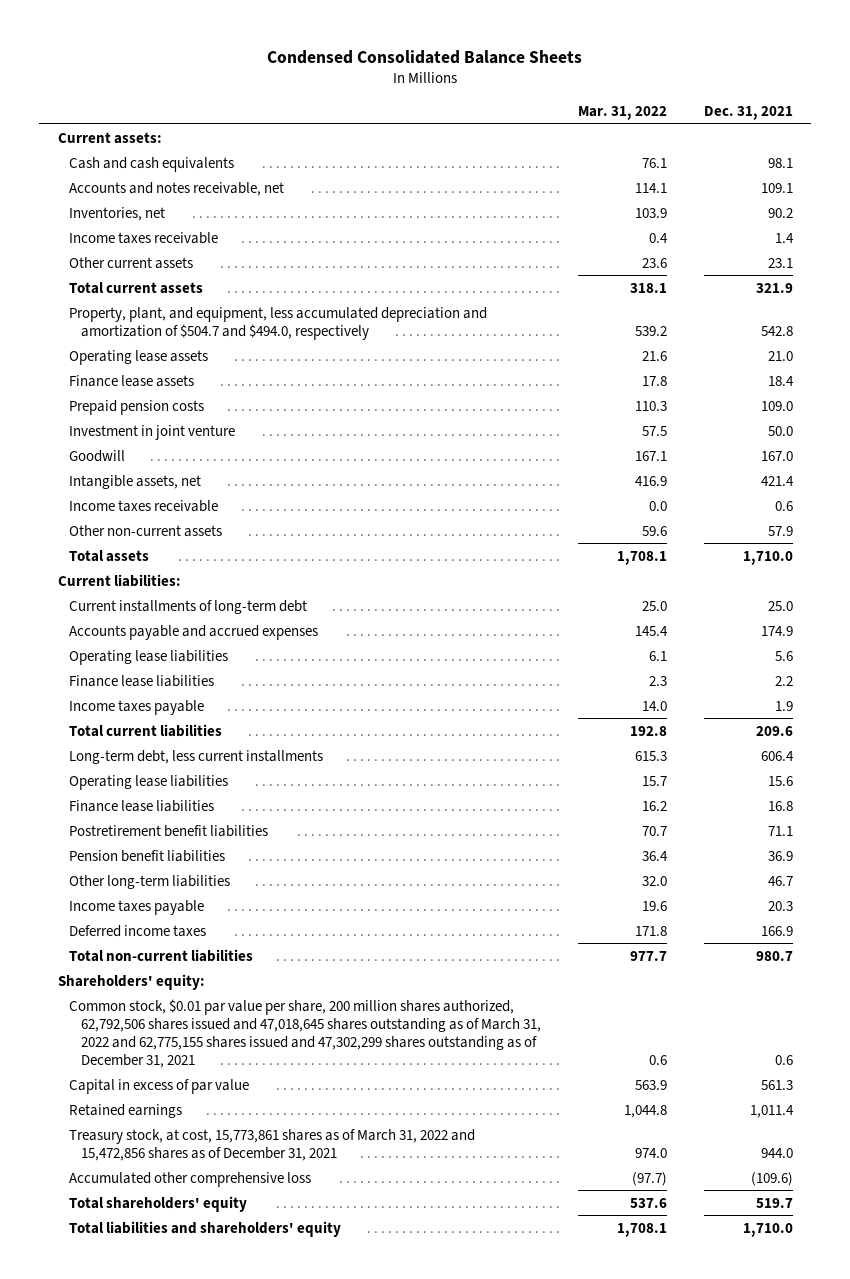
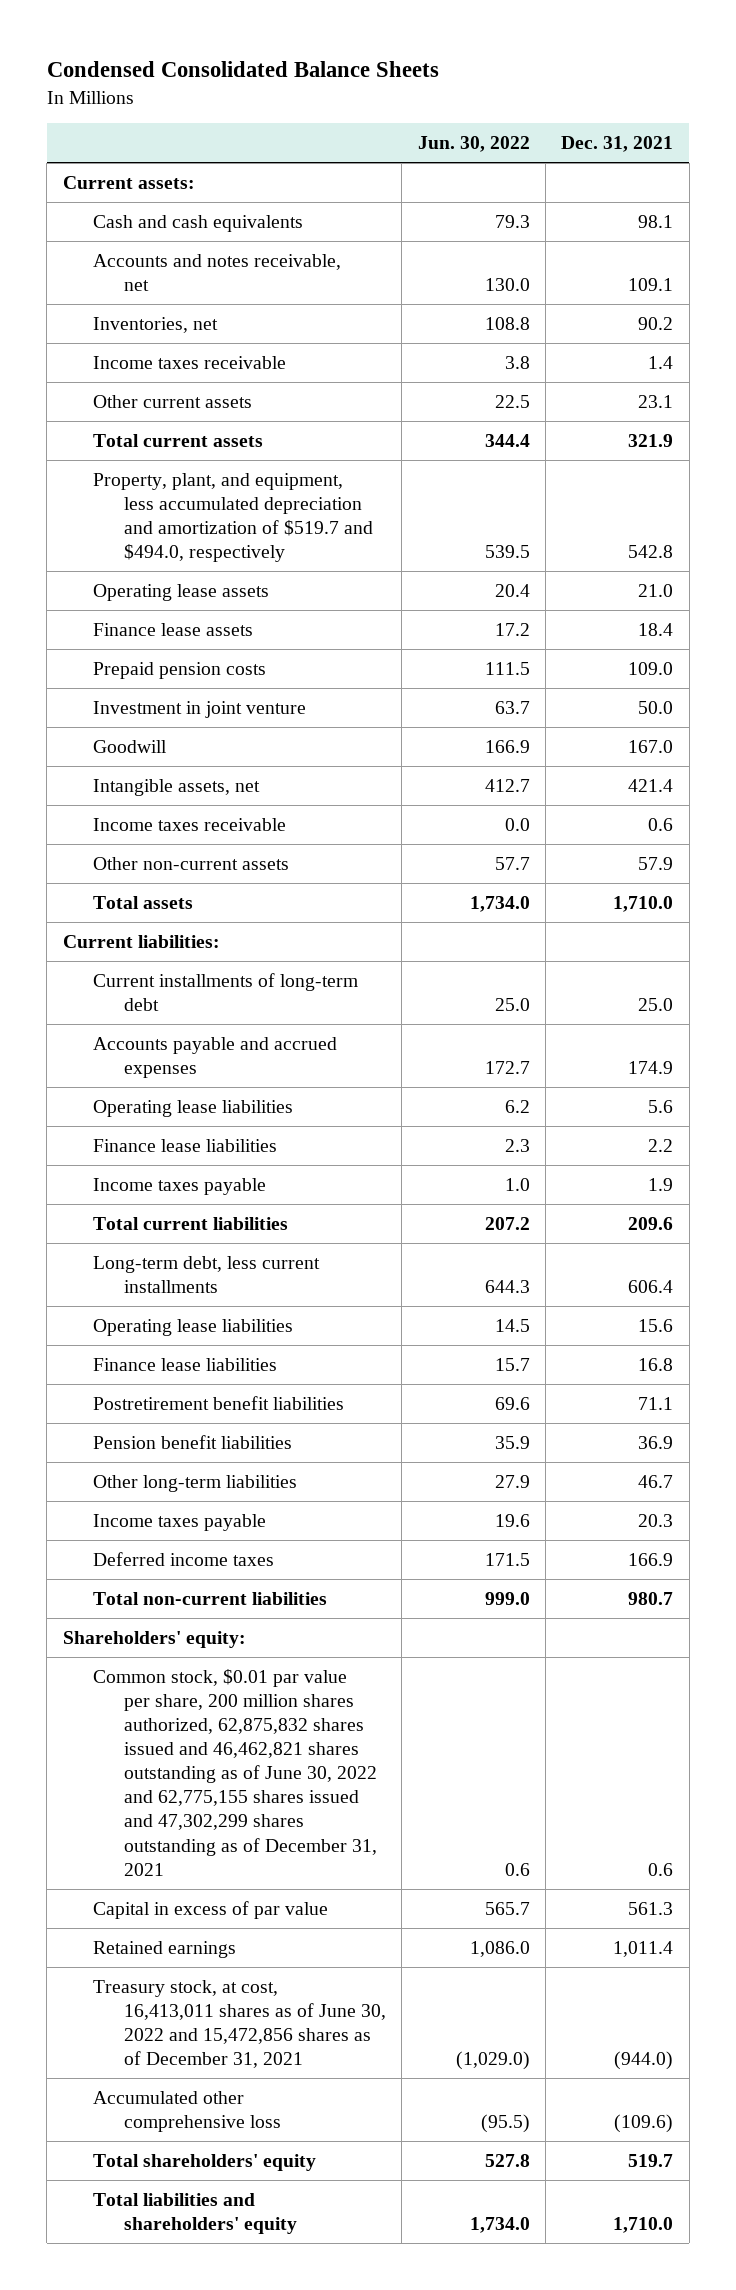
[578,106,668,121] Mar. 31, 2022 -> none
none -> [417,136,530,153] Jun. 30, 2022
[69,306,488,340] Property, plant, and equipment, less accumulated depreciation and amortization of $504.7 and $494.0, respectively -> [93,472,373,563] Property, plant, and equipment, less accumulated depreciation and amortization of $519.7 and $494.0, respectively
[69,998,542,1068] Common stock, $0.01 par value per share, 200 million shares authorized, 62,792,506 shares issued and 47,018,645 shares outstanding as of March 31, 2022 and 62,775,155 shares issued and 47,302,299 shares outstanding as of December 31, 2021 -> [93,1668,377,1876] Common stock, $0.01 par value per share, 200 million shares authorized, 62,875,832 shares issued and 46,462,821 shares outstanding as of June 30, 2022 and 62,775,155 shares issued and 47,302,299 shares outstanding as of December 31, 2021
[69,1128,476,1161] Treasury stock, at cost, 15,773,861 shares as of March 31, 2022 and 15,472,856 shares as of December 31, 2021 -> [93,1979,386,2069] Treasury stock, at cost, 16,413,011 shares as of June 30, 2022 and 15,472,856 shares as of December 31, 2021
[760,1147,793,1158] 944.0 -> [614,2051,674,2071] (944.0)

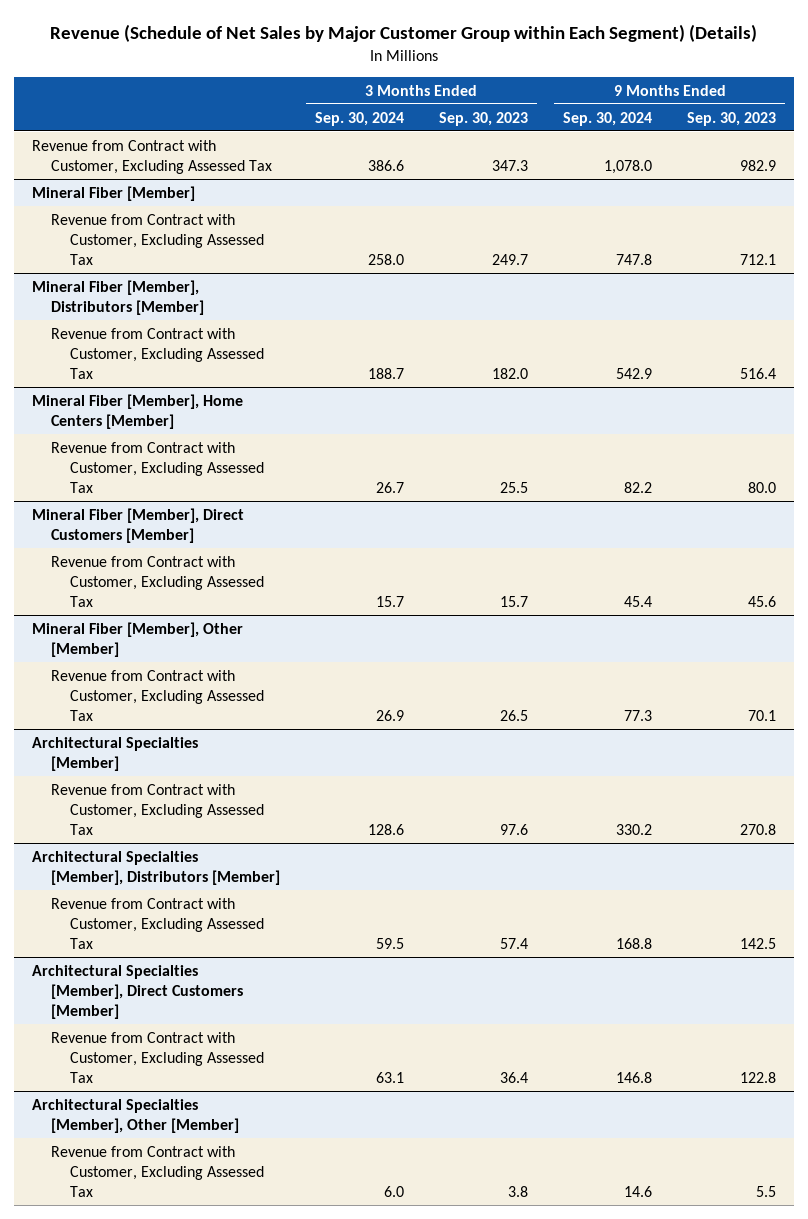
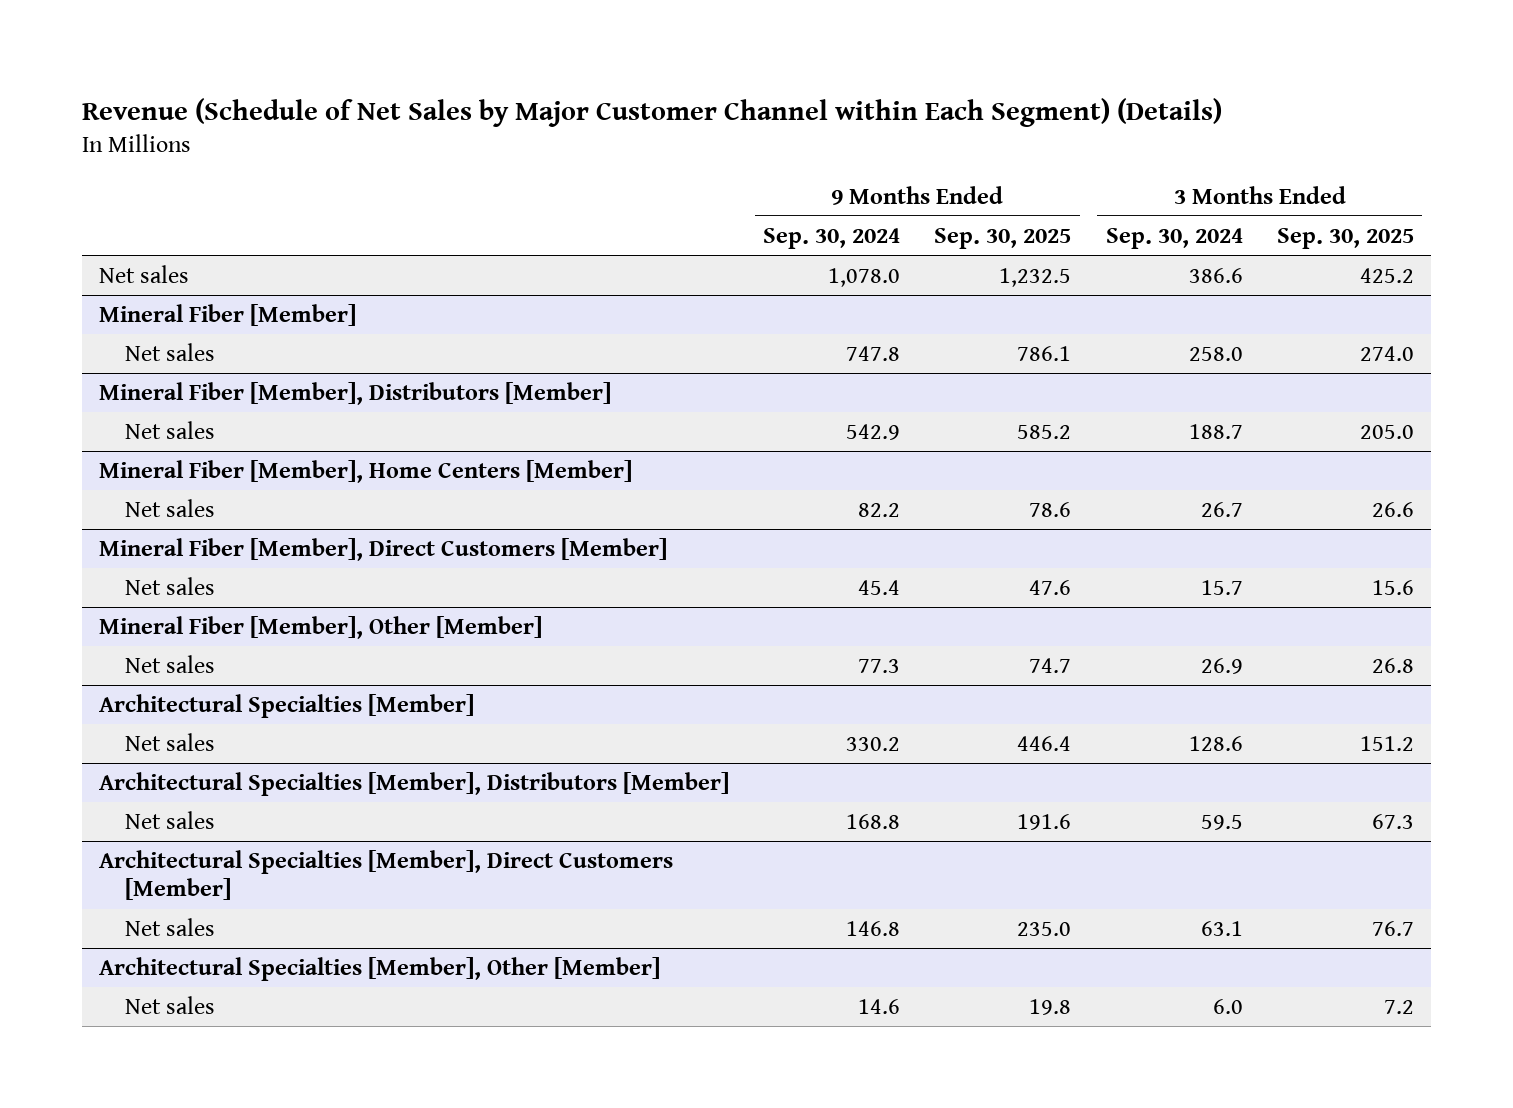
[49,24,757,43] Revenue (Schedule of Net Sales by Major Customer Group within Each Segment) (Details) -> [82,97,1223,127] Revenue (Schedule of Net Sales by Major Customer Channel within Each Segment) (Details)
[438,111,528,126] Sep. 30, 2023 -> none
[687,111,777,126] Sep. 30, 2023 -> none
none -> [934,227,1072,249] Sep. 30, 2025
none -> [1276,227,1414,249] Sep. 30, 2025
[31,139,272,174] Revenue from Contract with Customer, Excluding Assessed Tax -> [99,265,190,284] Net sales
[50,213,264,266] Revenue from Contract with Customer, Excluding Assessed Tax -> [125,343,216,362] Net sales
[50,327,264,380] Revenue from Contract with Customer, Excluding Assessed Tax -> [125,421,216,440] Net sales
[50,441,264,494] Revenue from Contract with Customer, Excluding Assessed Tax -> [125,499,216,518] Net sales
[50,555,264,608] Revenue from Contract with Customer, Excluding Assessed Tax -> [125,577,216,596] Net sales
[50,669,264,722] Revenue from Contract with Customer, Excluding Assessed Tax -> [125,655,216,674] Net sales
[50,783,264,836] Revenue from Contract with Customer, Excluding Assessed Tax -> [125,733,216,752] Net sales
[50,897,264,950] Revenue from Contract with Customer, Excluding Assessed Tax -> [125,811,216,830] Net sales
[50,1031,264,1084] Revenue from Contract with Customer, Excluding Assessed Tax -> [125,918,216,937] Net sales
[50,1145,264,1198] Revenue from Contract with Customer, Excluding Assessed Tax -> [125,996,216,1015] Net sales

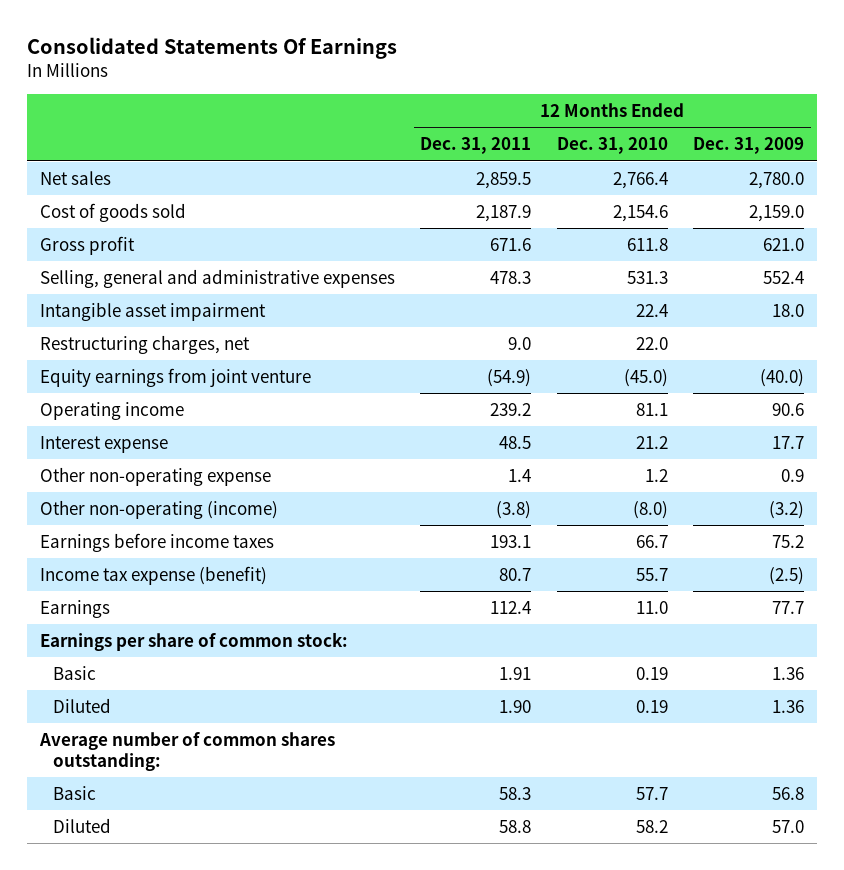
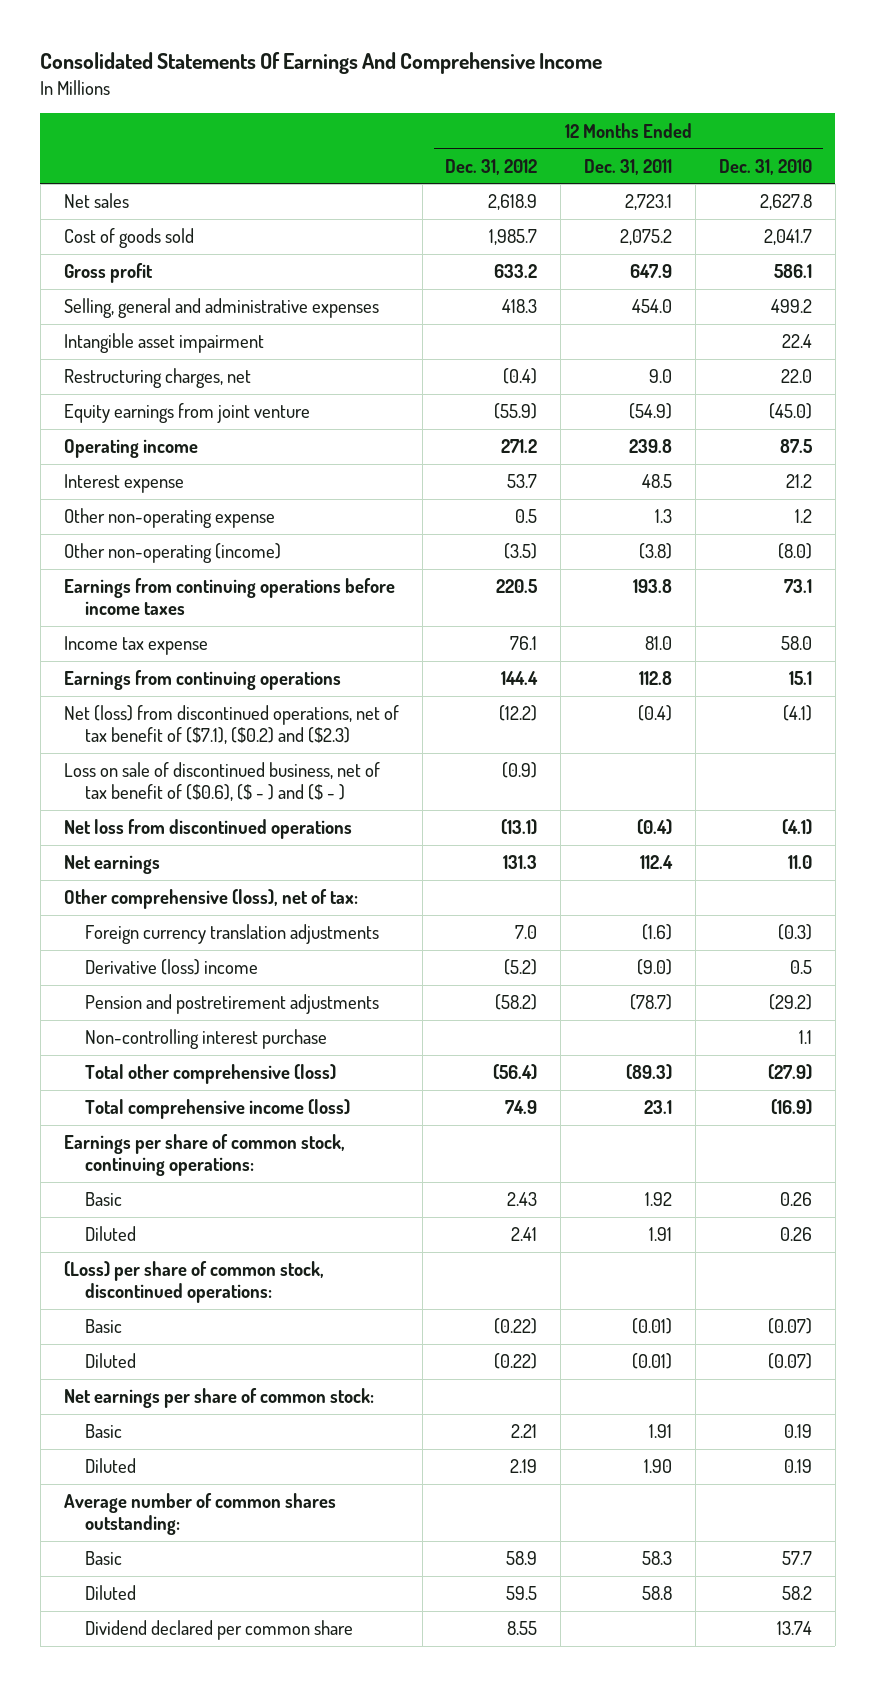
[27,36,398,59] Consolidated Statements Of Earnings -> [40,52,603,75] Consolidated Statements Of Earnings And Comprehensive Income
[693,137,805,155] Dec. 31, 2009 -> none
none -> [445,158,538,175] Dec. 31, 2012
[476,171,532,189] 2,859.5 -> [625,194,673,211] 2,723.1
[612,171,668,189] 2,766.4 -> [759,194,812,211] 2,627.8
[476,204,532,222] 2,187.9 -> [620,229,673,246] 2,075.2
[612,204,668,222] 2,154.6 -> [763,229,812,246] 2,041.7
[490,237,532,251] 671.6 -> [630,264,673,279] 647.9
[626,237,668,251] 611.8 -> [773,264,812,279] 586.1
[490,270,532,284] 478.3 -> [632,299,673,314] 454.0
[626,270,668,284] 531.3 -> [770,299,812,314] 499.2
[490,402,532,416] 239.2 -> [629,439,673,454] 239.8
[635,402,668,416] 81.1 -> [779,439,812,454] 87.5
[508,468,532,482] 1.4 -> [655,509,673,524] 1.3
[39,532,274,552] Earnings before income taxes -> [63,578,395,615] Earnings from continuing operations before income taxes
[490,534,532,548] 193.1 -> [633,579,673,594] 193.8
[635,534,668,548] 66.7 -> [783,579,812,594] 73.1
[39,565,267,585] Income tax expense (benefit) -> [63,636,208,656] Income tax expense
[499,567,532,581] 80.7 -> [645,636,673,651] 81.0
[635,567,668,581] 55.7 -> [780,636,812,651] 58.0
none -> [63,670,341,691] Earnings from continuing operations
none -> [63,705,399,744] Net (loss) from discontinued operations, net of tax benefit of ($7.1), ($0.2) and ($2.3)
none -> [63,762,380,801] Loss on sale of discontinued business, net of tax benefit of ($0.6), ($ - ) and ($ - )
none -> [63,819,352,840] Net loss from discontinued operations
[39,599,110,618] Earnings -> [63,855,160,875] Net earnings
none -> [63,889,358,910] Other comprehensive (loss), net of tax:
none -> [85,924,380,945] Foreign currency translation adjustments
none -> [85,959,259,976] Derivative (loss) income
none -> [85,994,380,1015] Pension and postretirement adjustments
none -> [85,1029,328,1050] Non-controlling interest purchase
none -> [85,1064,337,1085] Total other comprehensive (loss)
none -> [85,1099,351,1120] Total comprehensive income (loss)
none -> [63,1134,345,1176] Earnings per share of common stock, continuing operations:
none -> [85,1192,123,1207] Basic
none -> [85,1226,137,1242] Diluted
none -> [63,1261,324,1303] (Loss) per share of common stock, discontinued operations:
none -> [85,1319,123,1334] Basic
none -> [85,1353,137,1369] Diluted
[39,631,348,651] Earnings per share of common stock: -> [63,1388,374,1409] Net earnings per share of common stock:
none -> [85,1620,354,1641] Dividend declared per common share

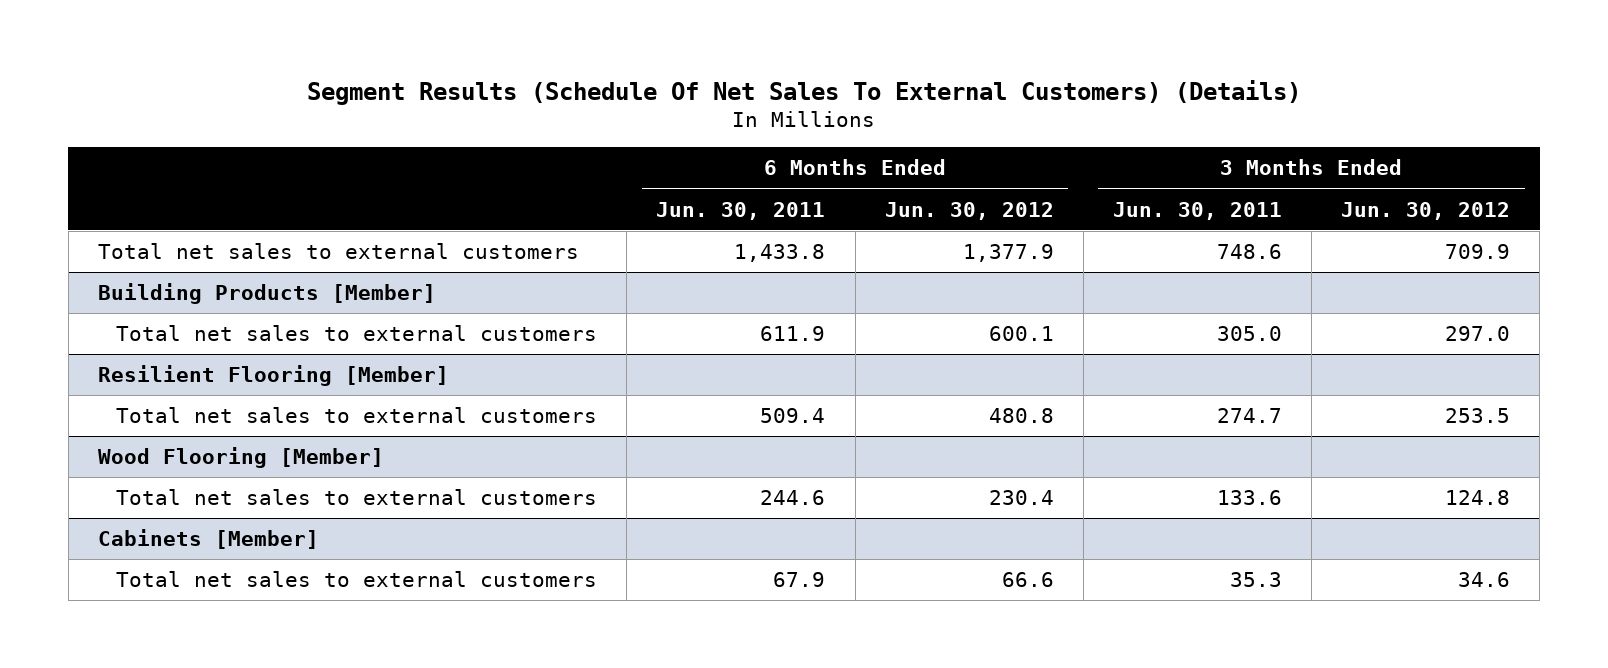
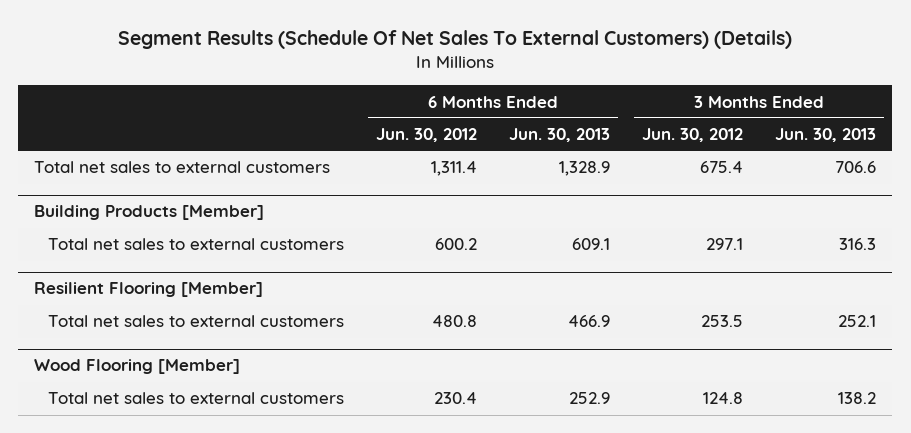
[656,201,826,220] Jun. 30, 2011 -> none
[1112,201,1282,220] Jun. 30, 2011 -> none
none -> [509,128,611,143] Jun. 30, 2013
none -> [775,128,877,143] Jun. 30, 2013
[962,244,1054,263] 1,377.9 -> [431,161,478,177] 1,311.4
[1445,244,1511,260] 709.9 -> [700,161,744,174] 675.4
[988,326,1054,342] 600.1 -> [435,238,478,251] 600.2
[1445,326,1511,342] 297.0 -> [706,238,744,251] 297.1
[97,529,319,550] Cabinets [Member] -> none
[116,571,598,588] Total net sales to external customers -> none

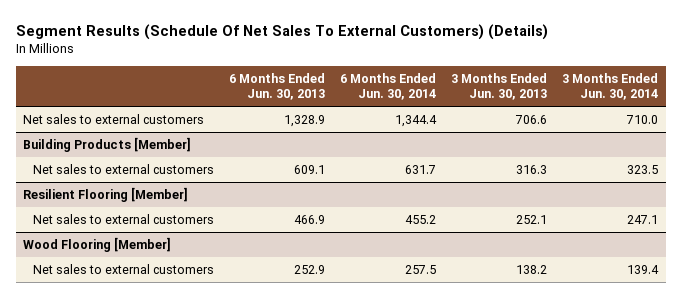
[376,128,478,143] Jun. 30, 2012 -> none
[642,128,744,143] Jun. 30, 2012 -> none
none -> [340,72,437,101] 6 Months Ended Jun. 30, 2014
none -> [562,72,659,101] 3 Months Ended Jun. 30, 2014
[34,161,331,174] Total net sales to external customers -> [23,114,205,125] Net sales to external customers
[48,238,345,251] Total net sales to external customers -> [33,164,215,175] Net sales to external customers
[48,315,345,328] Total net sales to external customers -> [33,214,215,225] Net sales to external customers
[48,392,345,405] Total net sales to external customers -> [33,264,215,275] Net sales to external customers

